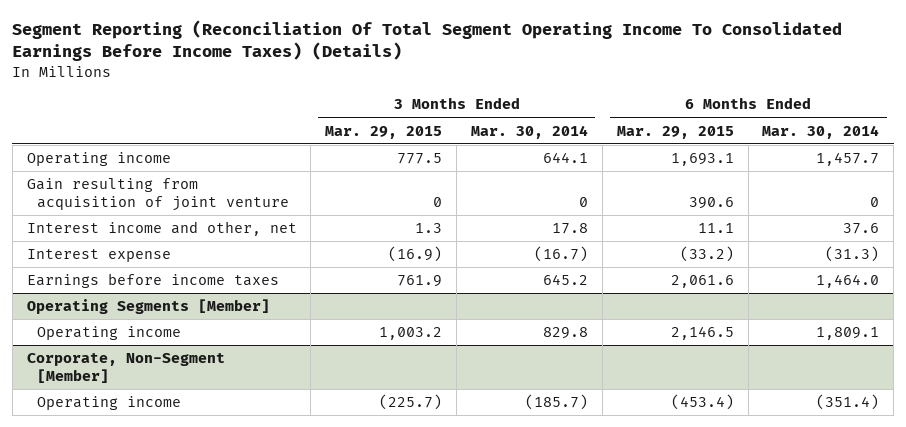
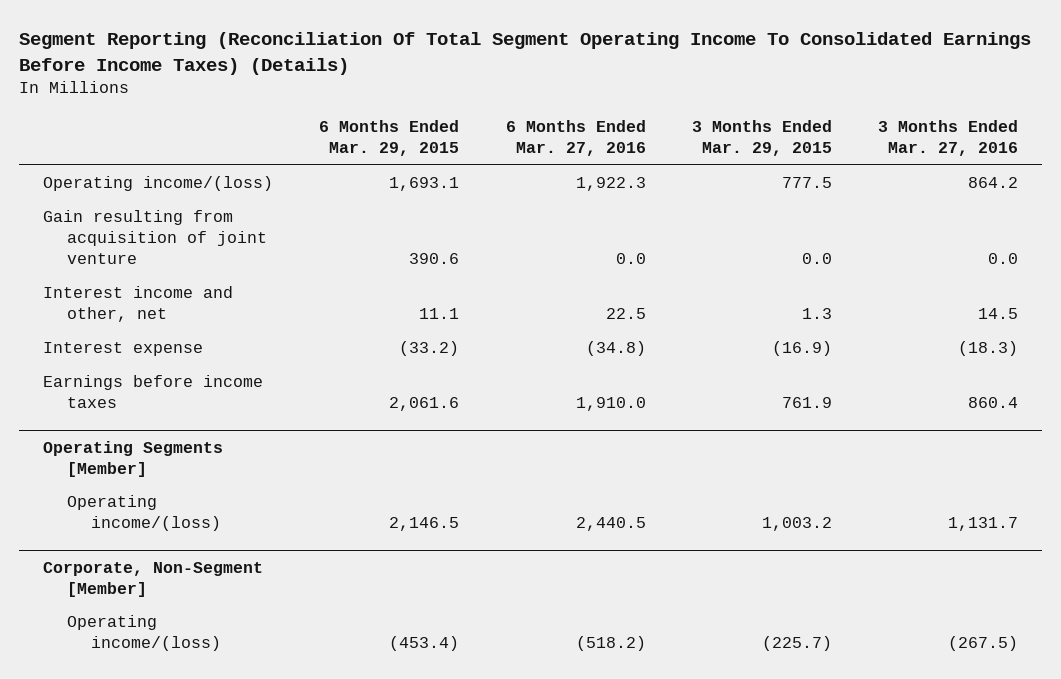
[470,124,588,139] Mar. 30, 2014 -> none
[762,124,880,139] Mar. 30, 2014 -> none
none -> [505,120,646,157] 6 Months Ended Mar. 27, 2016
none -> [878,120,1019,157] 3 Months Ended Mar. 27, 2016
[26,152,171,167] Operating income -> [42,176,273,192] Operating income/(loss)
[433,197,443,208] 0 -> [801,253,832,265] 0.0
[37,326,182,341] Operating income -> [66,495,221,532] Operating income/(loss)
[37,396,182,411] Operating income -> [66,615,221,652] Operating income/(loss)

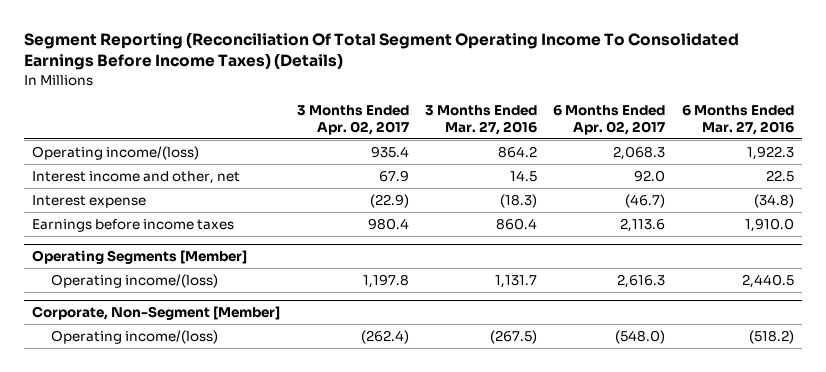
[319,120,460,157] 6 Months Ended Mar. 29, 2015 -> none
[691,120,832,157] 3 Months Ended Mar. 29, 2015 -> none
none -> [296,105,409,135] 3 Months Ended Apr. 02, 2017
none -> [553,105,666,135] 6 Months Ended Apr. 02, 2017
[42,210,267,265] Gain resulting from acquisition of joint venture -> none

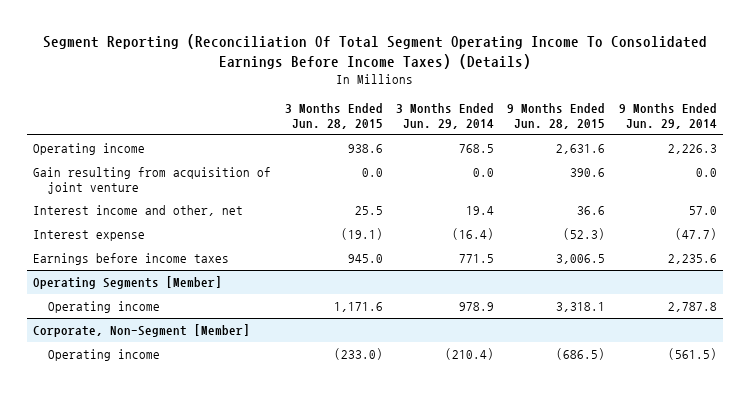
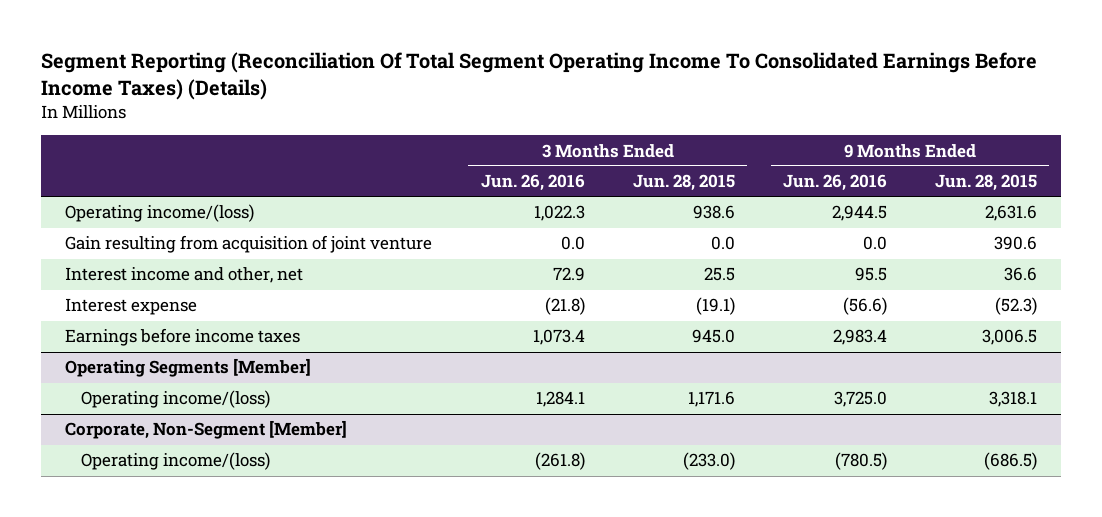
[395,103,494,129] 3 Months Ended Jun. 29, 2014 -> none
[618,103,717,129] 9 Months Ended Jun. 29, 2014 -> none
none -> [480,174,585,192] Jun. 26, 2016
none -> [782,174,887,192] Jun. 26, 2016
[33,142,146,155] Operating income -> [65,204,255,223] Operating income/(loss)
[47,300,160,313] Operating income -> [80,390,270,409] Operating income/(loss)
[47,348,160,361] Operating income -> [80,452,270,471] Operating income/(loss)

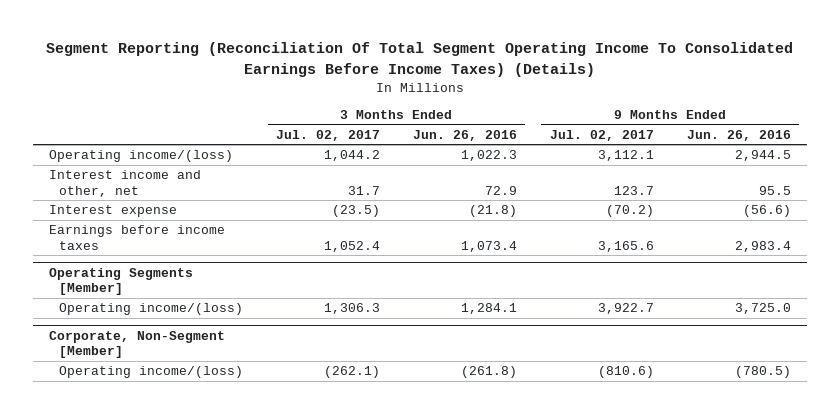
[632,174,735,192] Jun. 28, 2015 -> none
[934,174,1037,192] Jun. 28, 2015 -> none
none -> [275,129,380,141] Jul. 02, 2017
none -> [549,129,654,141] Jul. 02, 2017
[65,235,433,254] Gain resulting from acquisition of joint venture -> none

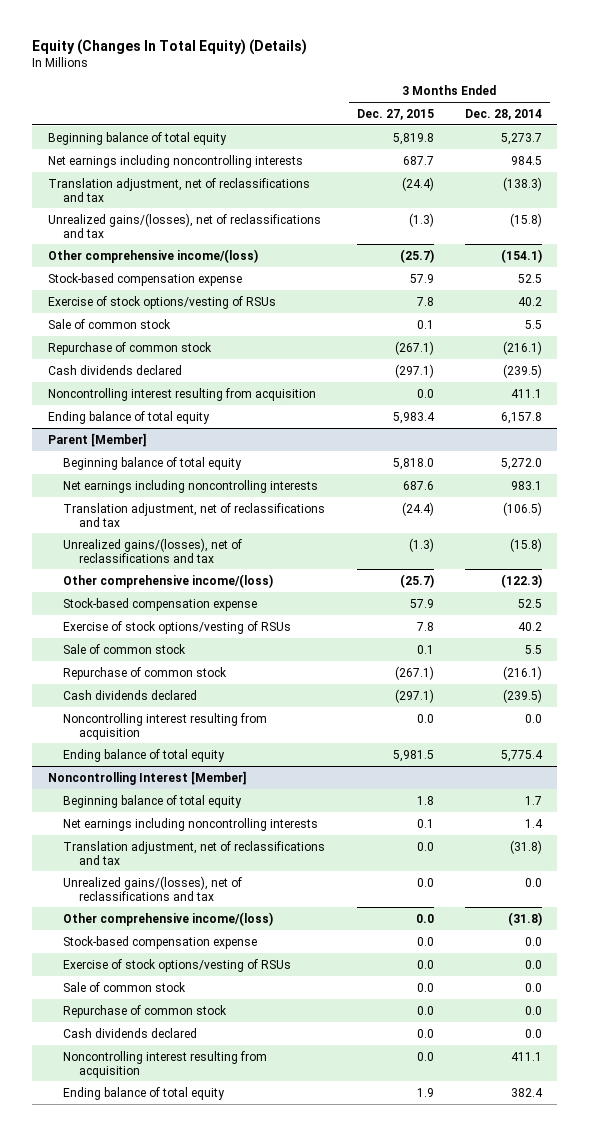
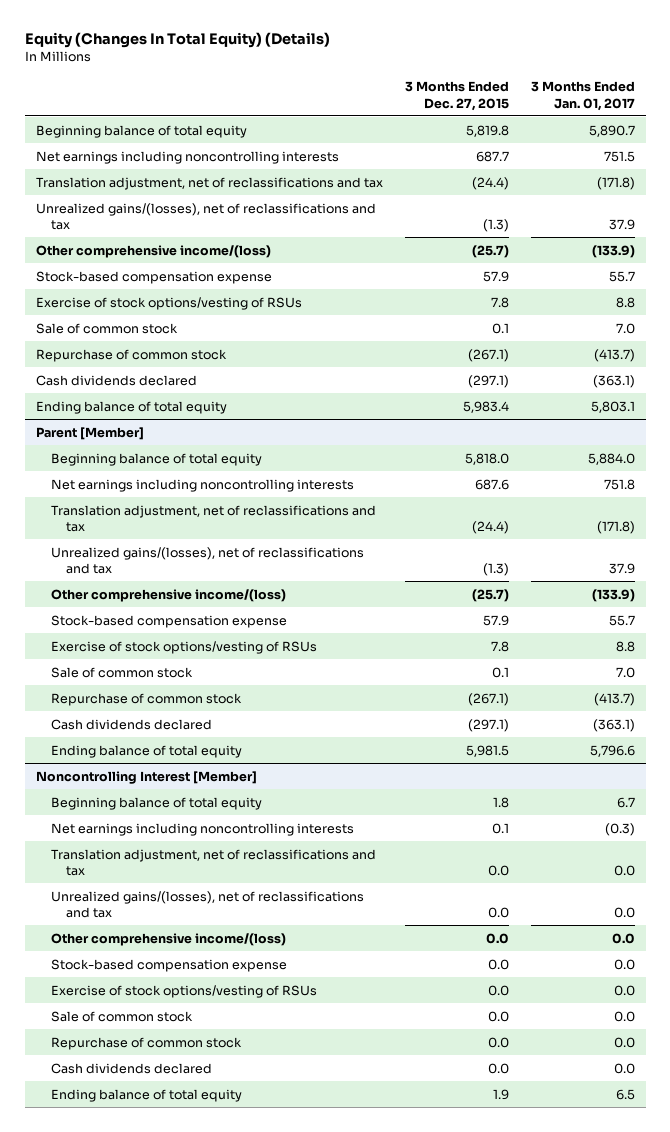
[464,108,542,120] Dec. 28, 2014 -> none
none -> [530,81,635,111] 3 Months Ended Jan. 01, 2017
[47,387,316,401] Noncontrolling interest resulting from acquisition -> none
[63,712,268,740] Noncontrolling interest resulting from acquisition -> none
[63,1050,268,1078] Noncontrolling interest resulting from acquisition -> none

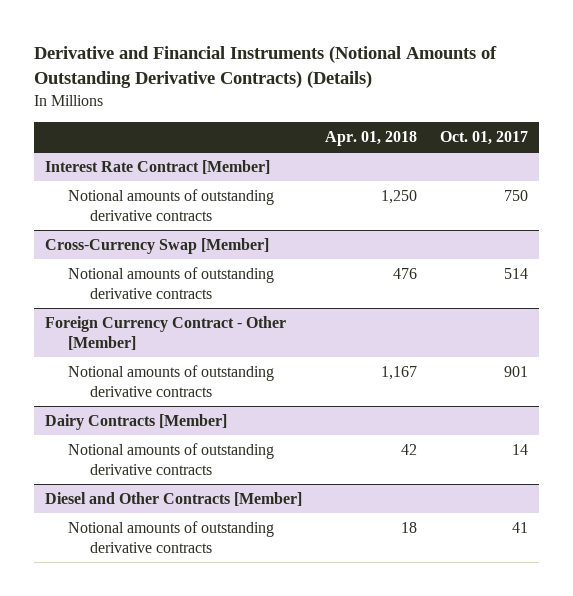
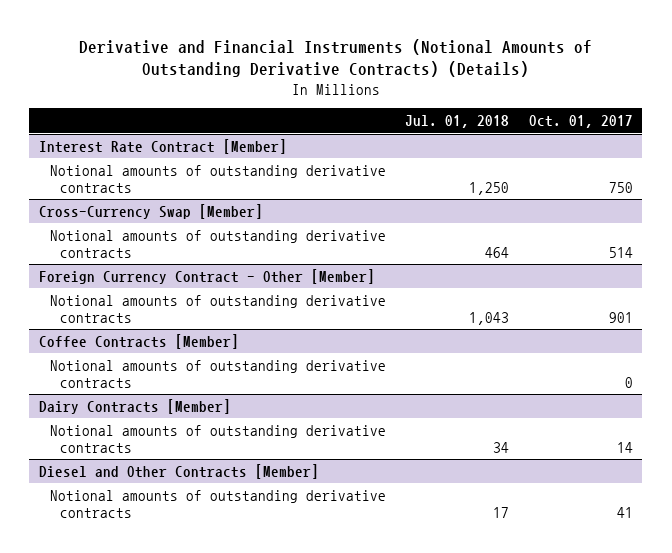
[325,130,418,146] Apr. 01, 2018 -> none
none -> [405,115,510,129] Jul. 01, 2018
none -> [39,333,240,349] Coffee Contracts [Member]
none -> [49,359,386,388] Notional amounts of outstanding derivative contracts

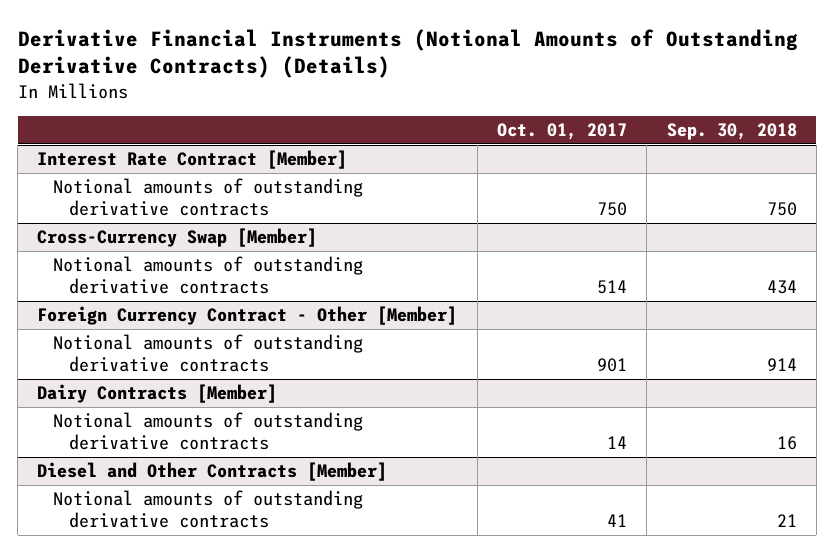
[78,38,592,78] Derivative and Financial Instruments (Notional Amounts of Outstanding Derivative Contracts) (Details) -> [17,28,798,79] Derivative Financial Instruments (Notional Amounts of Outstanding Derivative Contracts) (Details)
[405,115,510,129] Jul. 01, 2018 -> none
none -> [666,122,797,140] Sep. 30, 2018
[39,333,240,349] Coffee Contracts [Member] -> none
[49,359,386,388] Notional amounts of outstanding derivative contracts -> none

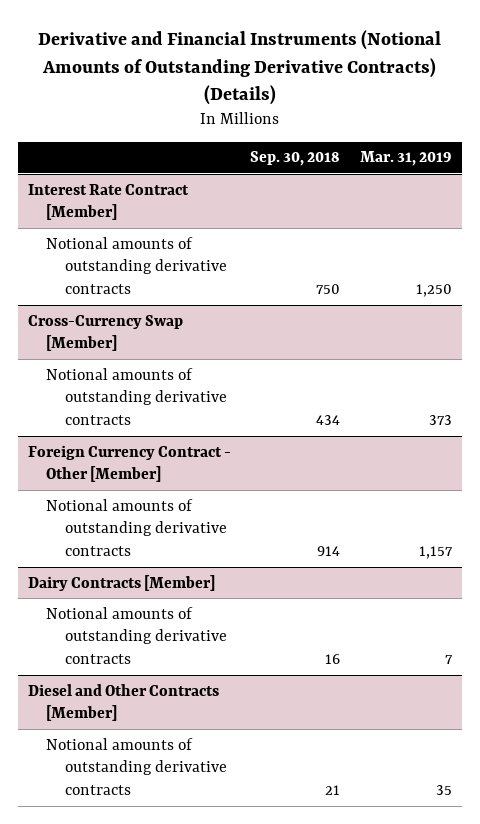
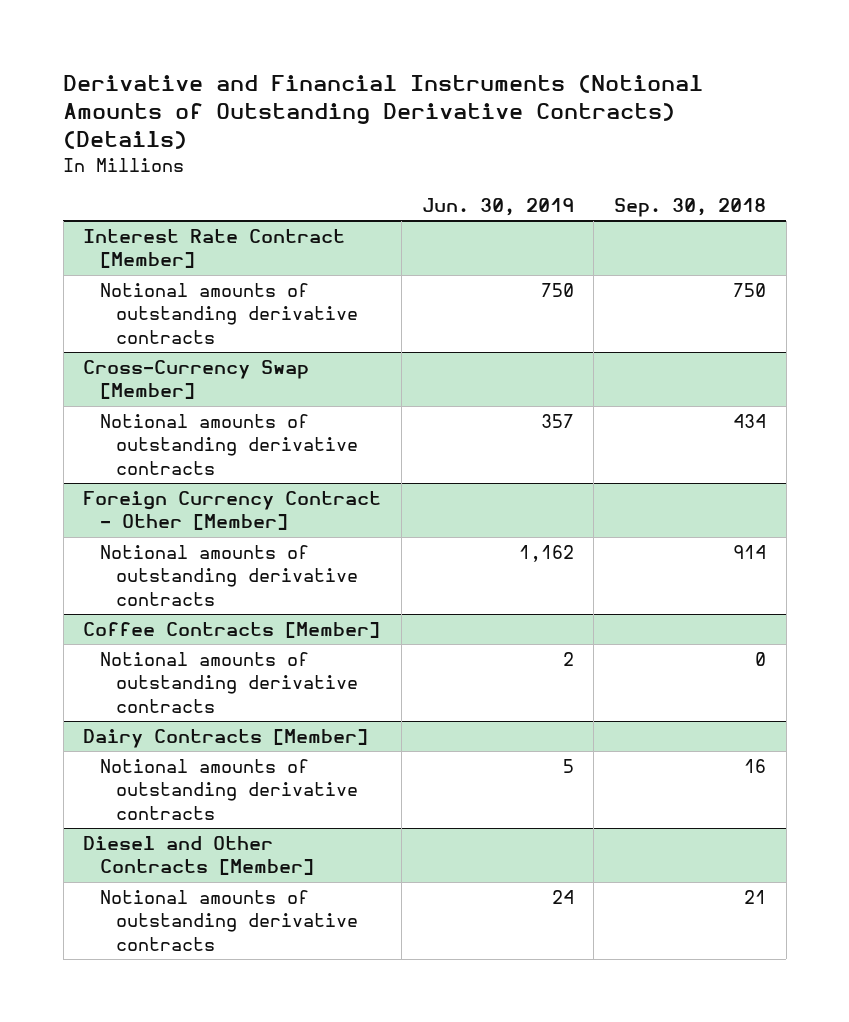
[360,151,453,167] Mar. 31, 2019 -> none
none -> [421,197,574,216] Jun. 30, 2019
none -> [83,621,381,638] Coffee Contracts [Member]
none -> [99,651,358,713] Notional amounts of outstanding derivative contracts

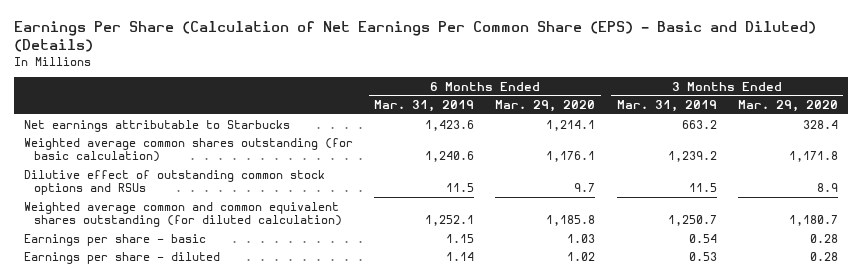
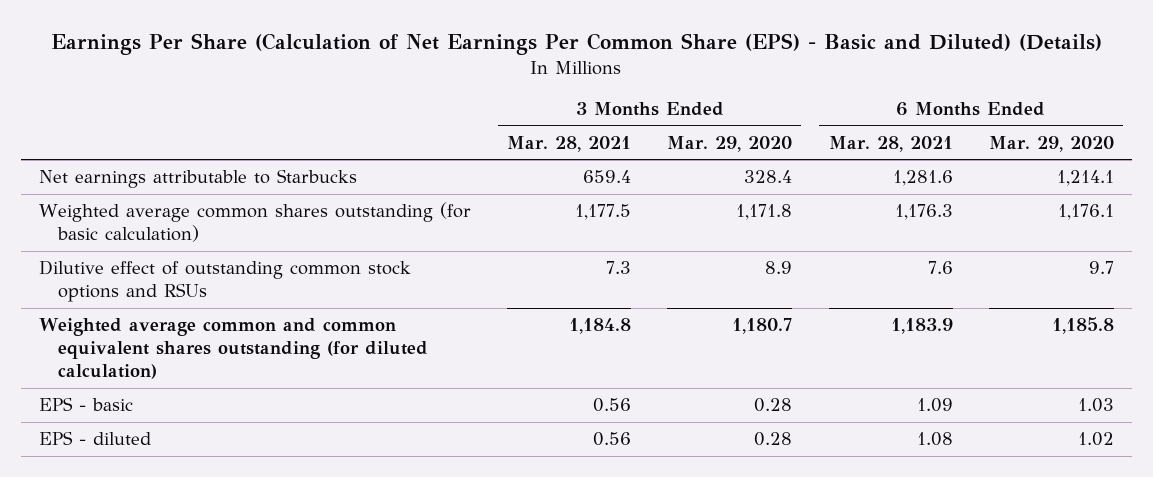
[374,100,475,113] Mar. 31, 2019 -> none
[616,100,717,113] Mar. 31, 2019 -> none
none -> [507,135,632,152] Mar. 28, 2021
none -> [828,135,953,152] Mar. 28, 2021
[24,233,207,246] Earnings per share - basic -> [38,397,133,412] EPS - basic
[24,251,221,264] Earnings per share - diluted -> [38,431,151,446] EPS - diluted

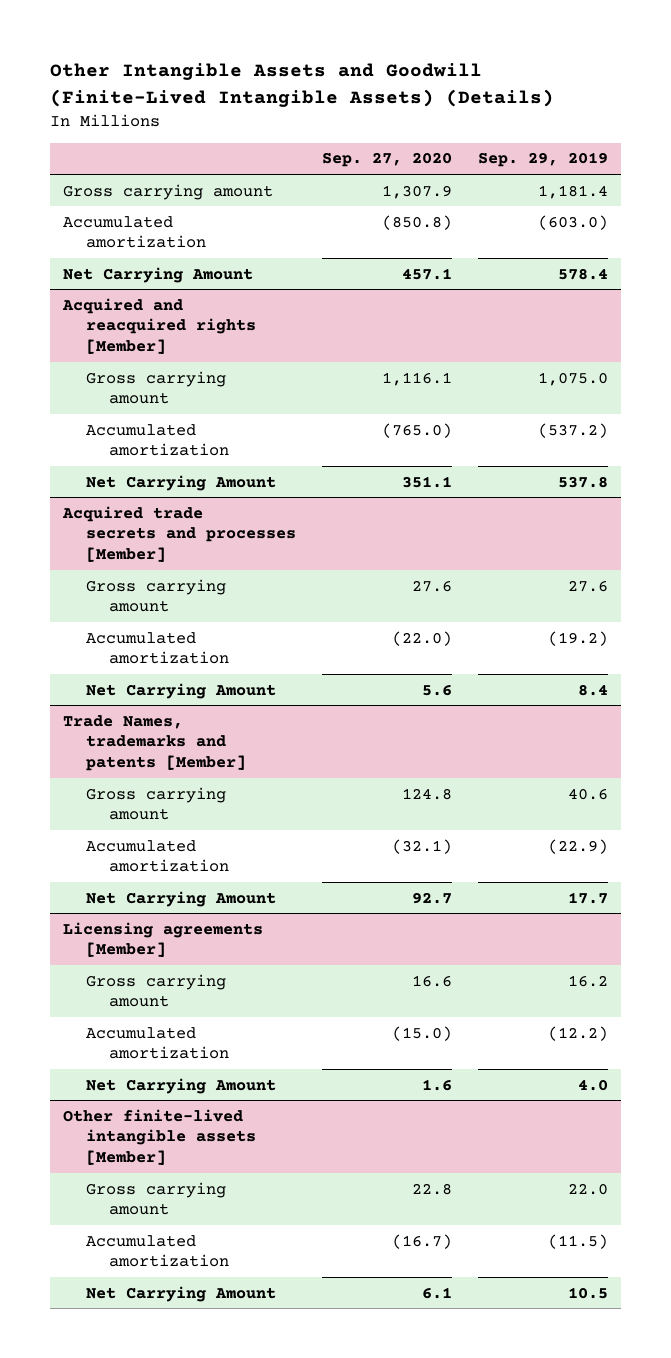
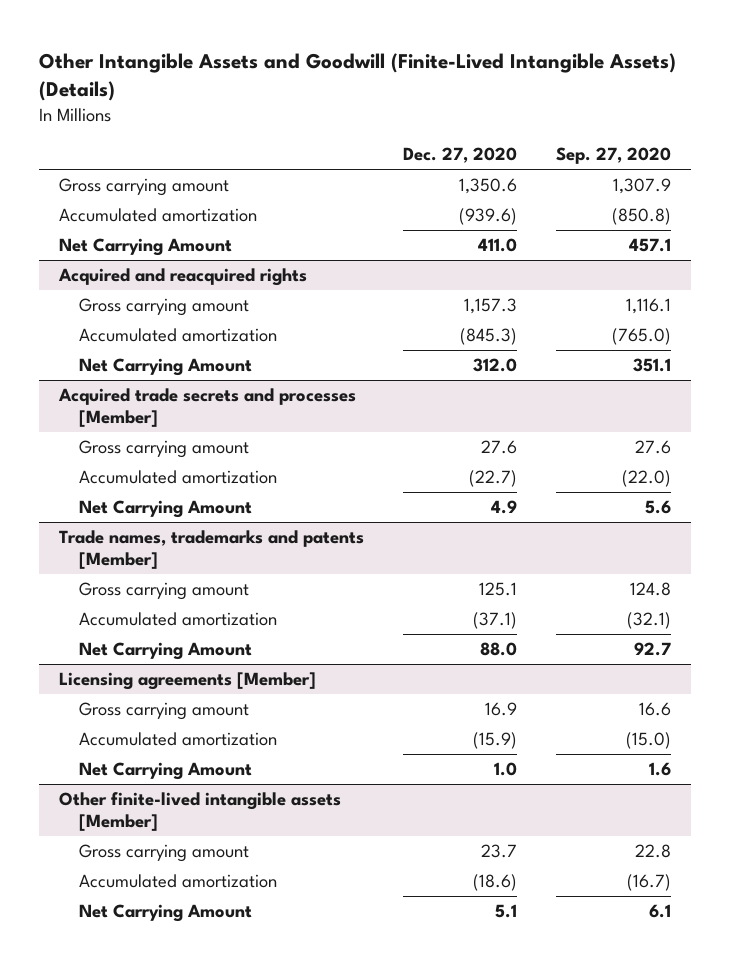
[478,152,609,168] Sep. 29, 2019 -> none
none -> [403,147,518,164] Dec. 27, 2020
[62,297,257,354] Acquired and reacquired rights [Member] -> [58,268,308,287] Acquired and reacquired rights
[63,714,247,771] Trade Names, trademarks and patents [Member] -> [59,530,365,570] Trade names, trademarks and patents [Member]

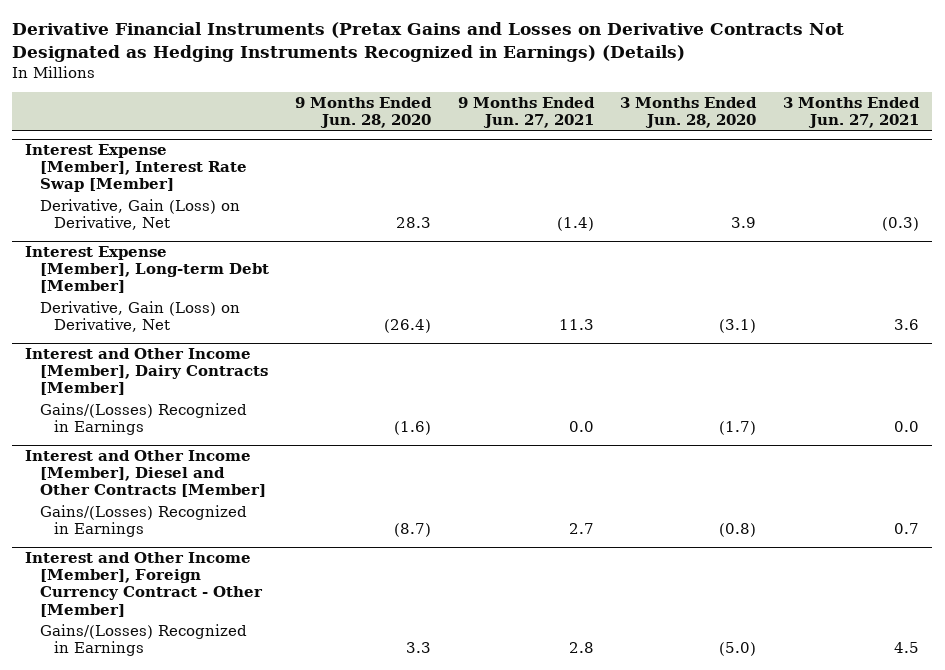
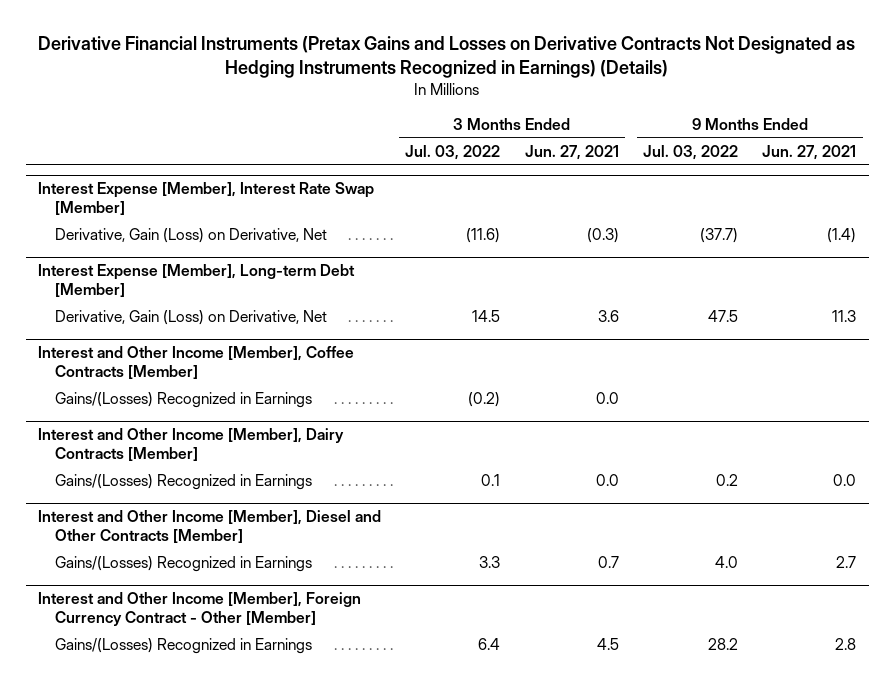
[295,97,433,129] 9 Months Ended Jun. 28, 2020 -> none
[620,97,758,129] 3 Months Ended Jun. 28, 2020 -> none
none -> [405,144,501,160] Jul. 03, 2022
none -> [643,144,739,160] Jul. 03, 2022
none -> [37,346,354,380] Interest and Other Income [Member], Coffee Contracts [Member]
none -> [55,392,313,409] Gains/(Losses) Recognized in Earnings

